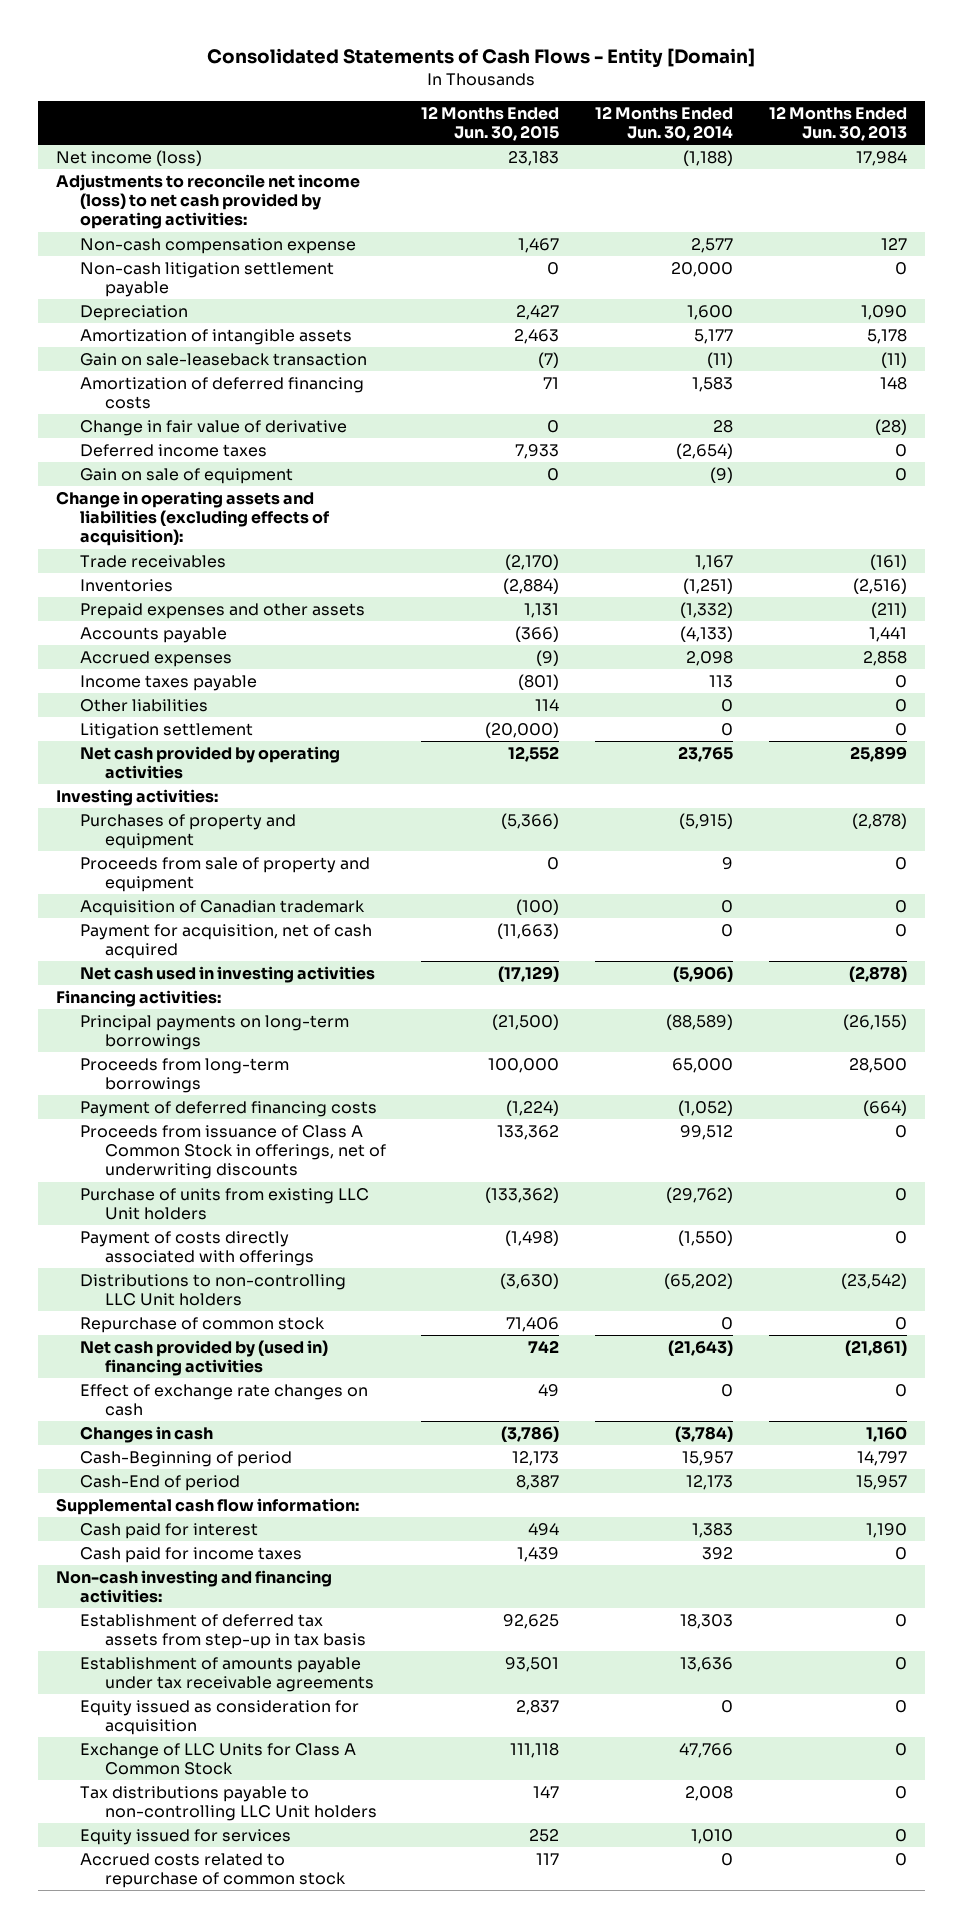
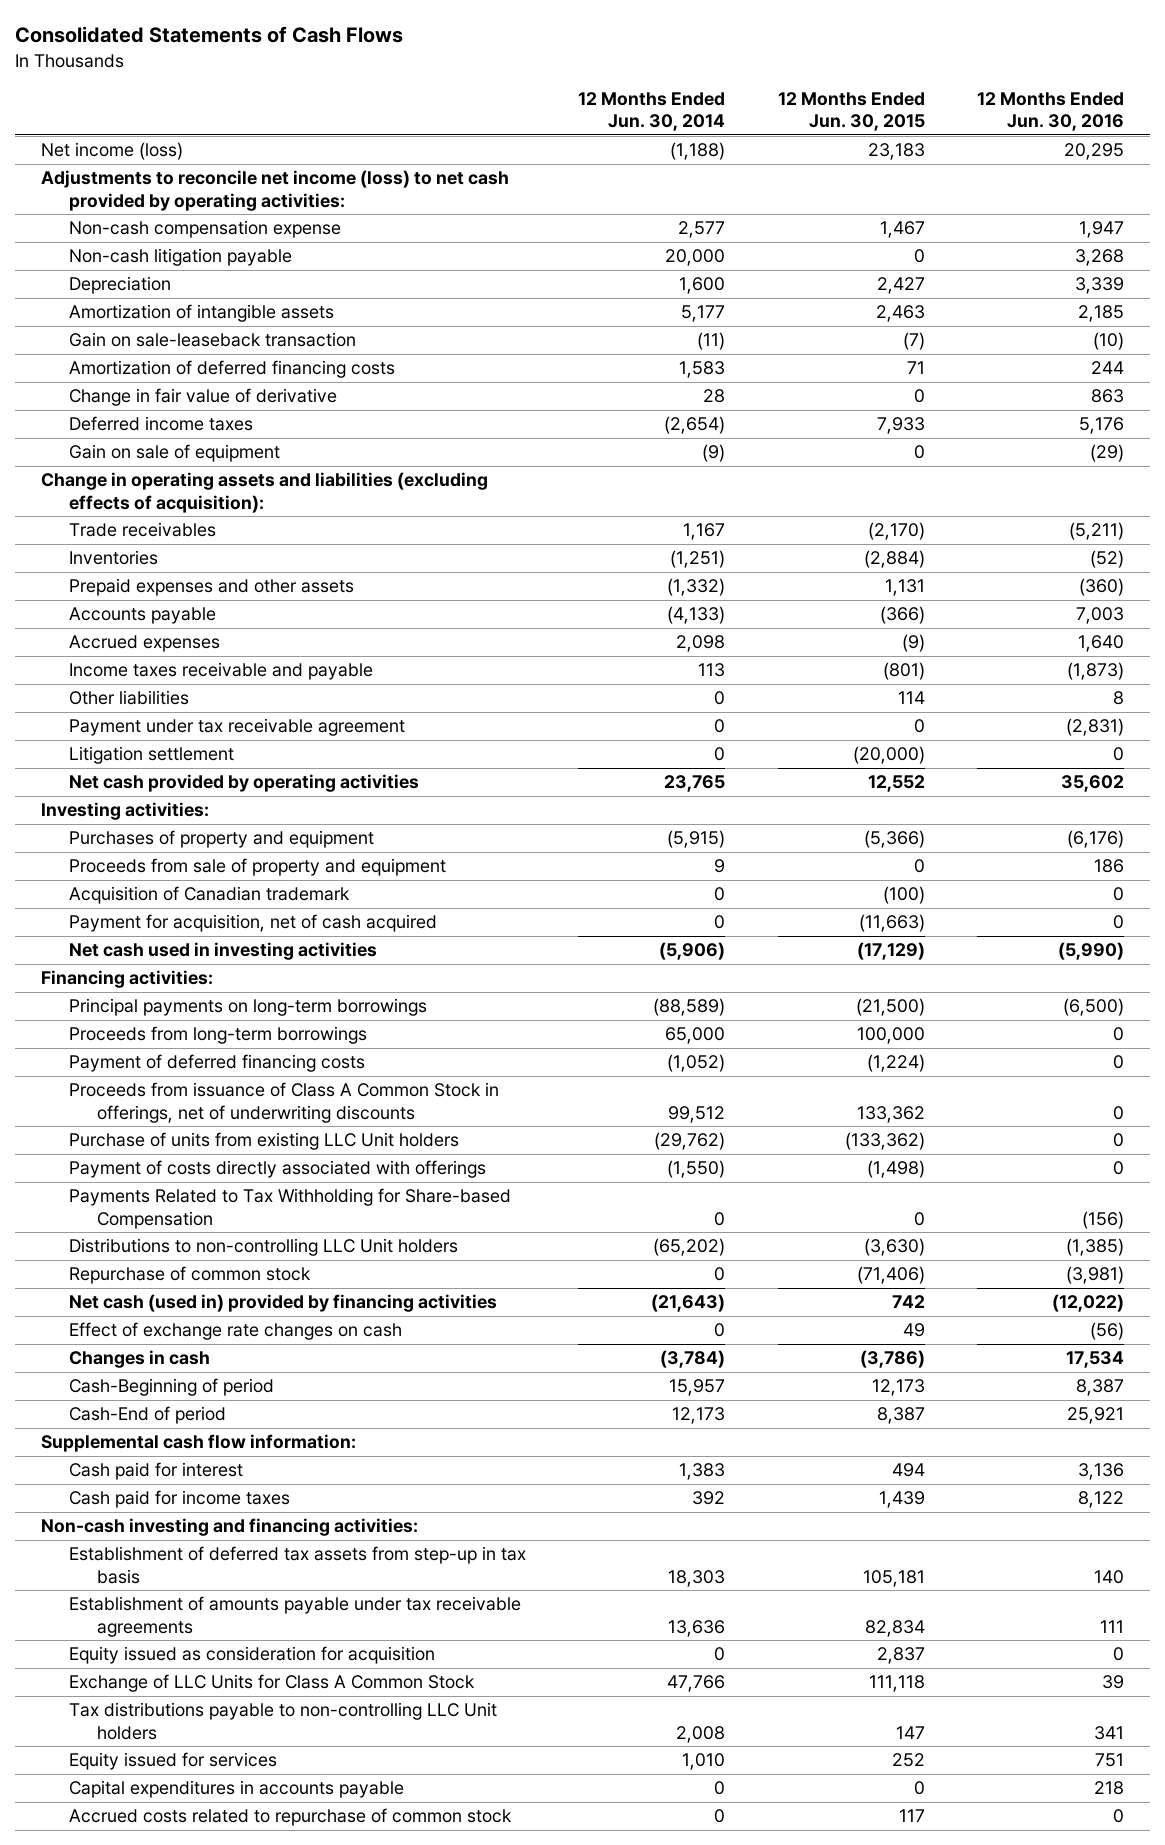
[207,48,756,69] Consolidated Statements of Cash Flows - Entity [Domain] -> [14,26,403,44] Consolidated Statements of Cash Flows
[768,105,907,142] 12 Months Ended Jun. 30, 2013 -> none
none -> [976,91,1124,132] 12 Months Ended Jun. 30, 2016
[80,261,335,298] Non-cash litigation settlement payable -> [68,248,292,267] Non-cash litigation payable
[80,674,258,691] Income taxes payable -> [68,662,373,681] Income taxes receivable and payable
none -> [68,718,405,737] Payment under tax receivable agreement
none -> [68,1188,511,1229] Payments Related to Tax Withholding for Share-based Compensation
[506,1316,560,1332] 71,406 -> [856,1266,925,1285] (71,406)
[80,1339,329,1377] Net cash provided by (used in) financing activities -> [68,1294,497,1313] Net cash (used in) provided by financing activities
[503,1613,560,1629] 92,625 -> [862,1569,925,1587] 105,181
[505,1656,560,1672] 93,501 -> [864,1619,925,1637] 82,834
none -> [68,1780,404,1799] Capital expenditures in accounts payable

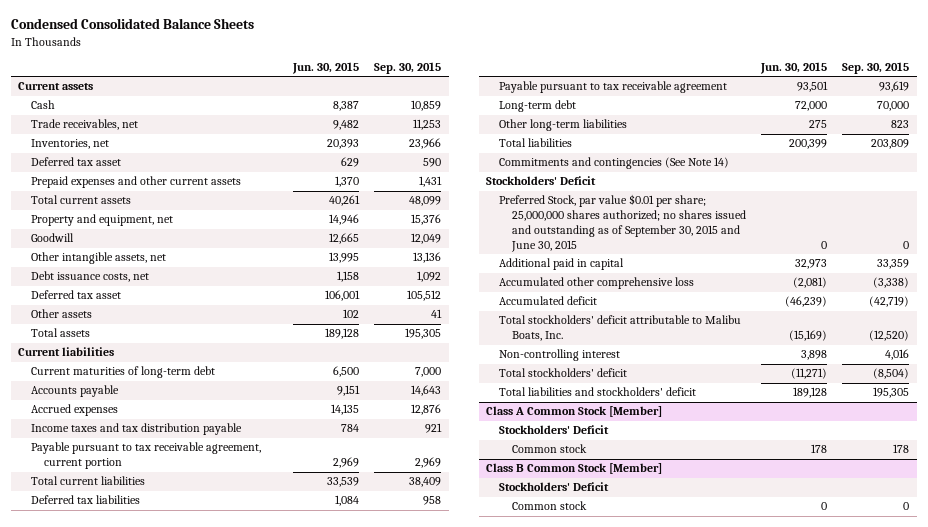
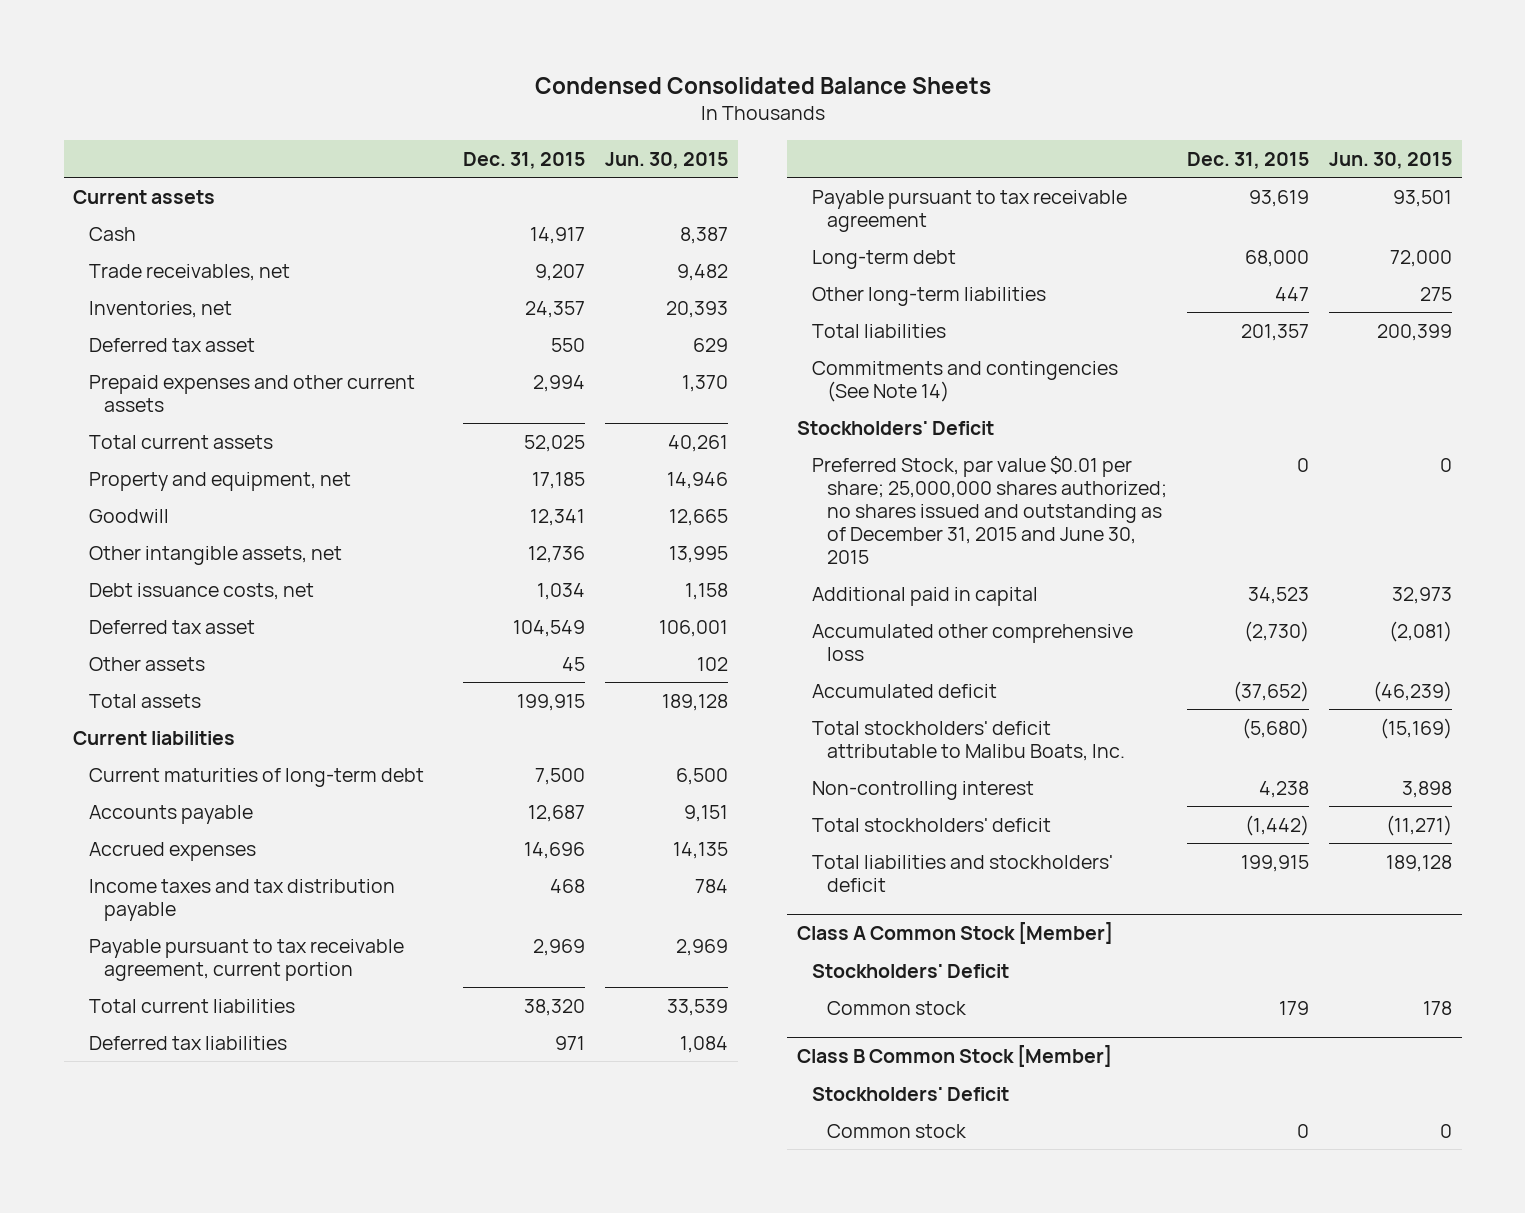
[374,61,442,74] Sep. 30, 2015 -> none
none -> [463,151,586,169] Dec. 31, 2015
[499,194,747,253] Preferred Stock, par value $0.01 per share; 25,000,000 shares authorized; no shares issued and outstanding as of September 30, 2015 and June 30, 2015 -> [811,455,1168,564] Preferred Stock, par value $0.01 per share; 25,000,000 shares authorized; no shares issued and outstanding as of December 31, 2015 and June 30, 2015

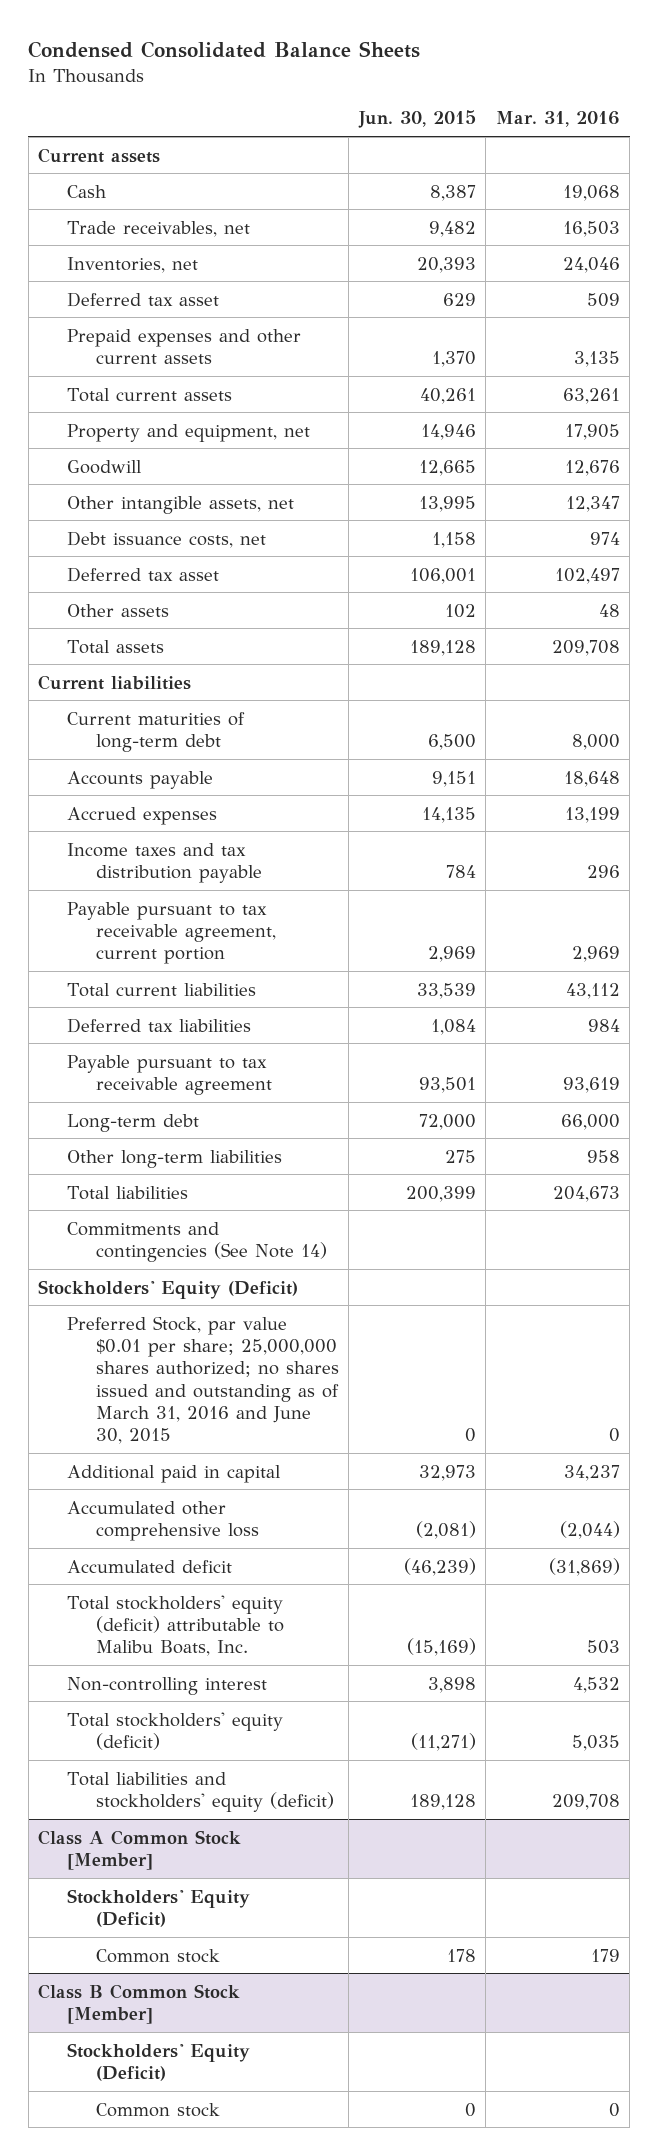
[463,151,586,169] Dec. 31, 2015 -> none
none -> [495,111,620,128] Mar. 31, 2016
[796,420,994,435] Stockholders' Deficit -> [38,1279,299,1299] Stockholders' Equity (Deficit)
[811,455,1168,564] Preferred Stock, par value $0.01 per share; 25,000,000 shares authorized; no shares issued and outstanding as of December 31, 2015 and June 30, 2015 -> [67,1315,339,1445] Preferred Stock, par value $0.01 per share; 25,000,000 shares authorized; no shares issued and outstanding as of March 31, 2016 and June 30, 2015
[811,720,1126,761] Total stockholders' deficit attributable to Malibu Boats, Inc. -> [67,1594,284,1657] Total stockholders' equity (deficit) attributable to Malibu Boats, Inc.
[811,817,1051,832] Total stockholders' deficit -> [67,1711,284,1750] Total stockholders' equity (deficit)
[811,854,1113,892] Total liabilities and stockholders' deficit -> [67,1771,334,1812] Total liabilities and stockholders' equity (deficit)
[811,963,1009,978] Stockholders' Deficit -> [67,1888,251,1927] Stockholders' Equity (Deficit)
[811,1086,1009,1101] Stockholders' Deficit -> [67,2042,251,2081] Stockholders' Equity (Deficit)

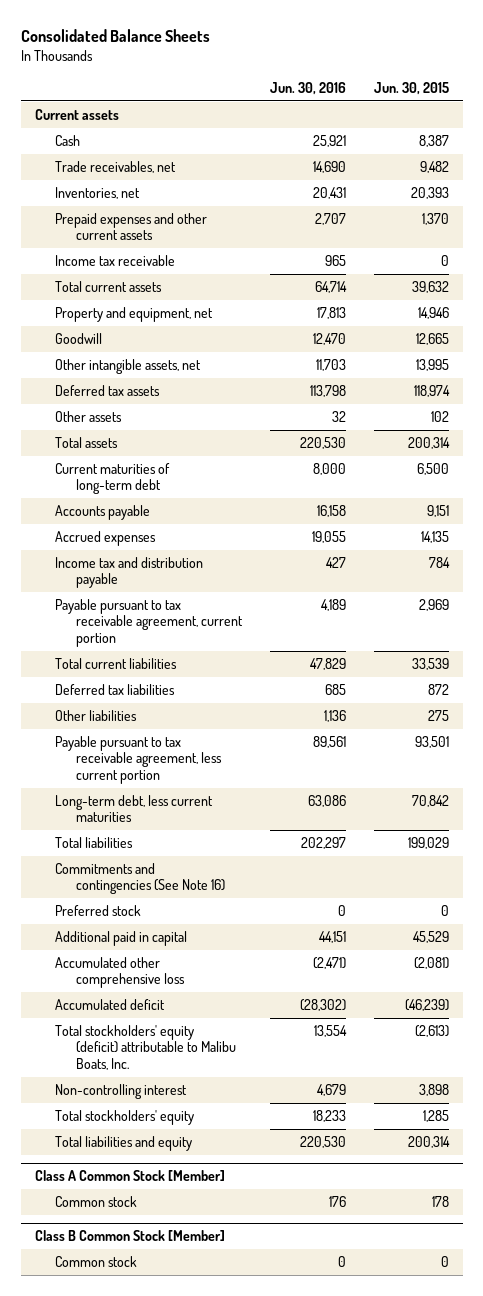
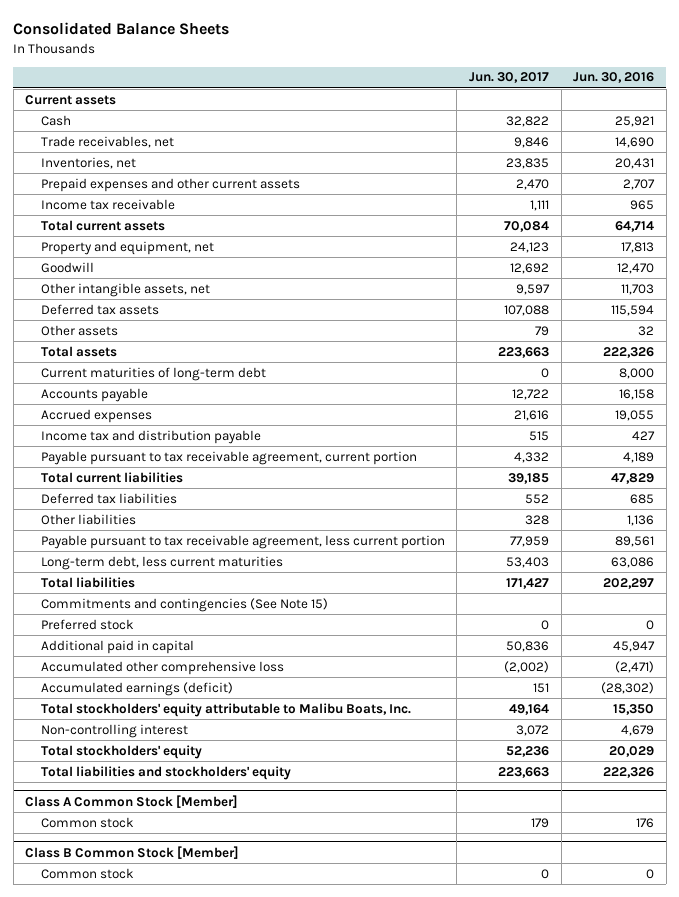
[373,82,449,96] Jun. 30, 2015 -> none
none -> [469,72,550,84] Jun. 30, 2017
[309,384,346,397] 113,798 -> [611,304,655,316] 115,594
[299,436,346,449] 220,530 -> [603,346,655,358] 222,326
[55,862,226,895] Commitments and contingencies (See Note 16) -> [40,597,328,612] Commitments and contingencies (See Note 15)
[318,930,346,943] 44,151 -> [613,640,656,652] 45,947
[55,998,166,1010] Accumulated deficit -> [40,681,233,696] Accumulated earnings (deficit)
[55,1024,237,1070] Total stockholders' equity (deficit) attributable to Malibu Boats, Inc. -> [40,702,411,717] Total stockholders' equity attributable to Malibu Boats, Inc.
[313,1024,347,1037] 13,554 -> [613,703,655,715] 15,350
[312,1109,346,1122] 18,233 -> [609,745,655,757] 20,029
[55,1135,193,1151] Total liabilities and equity -> [40,765,291,780] Total liabilities and stockholders' equity
[299,1135,346,1148] 220,530 -> [603,766,655,778] 222,326

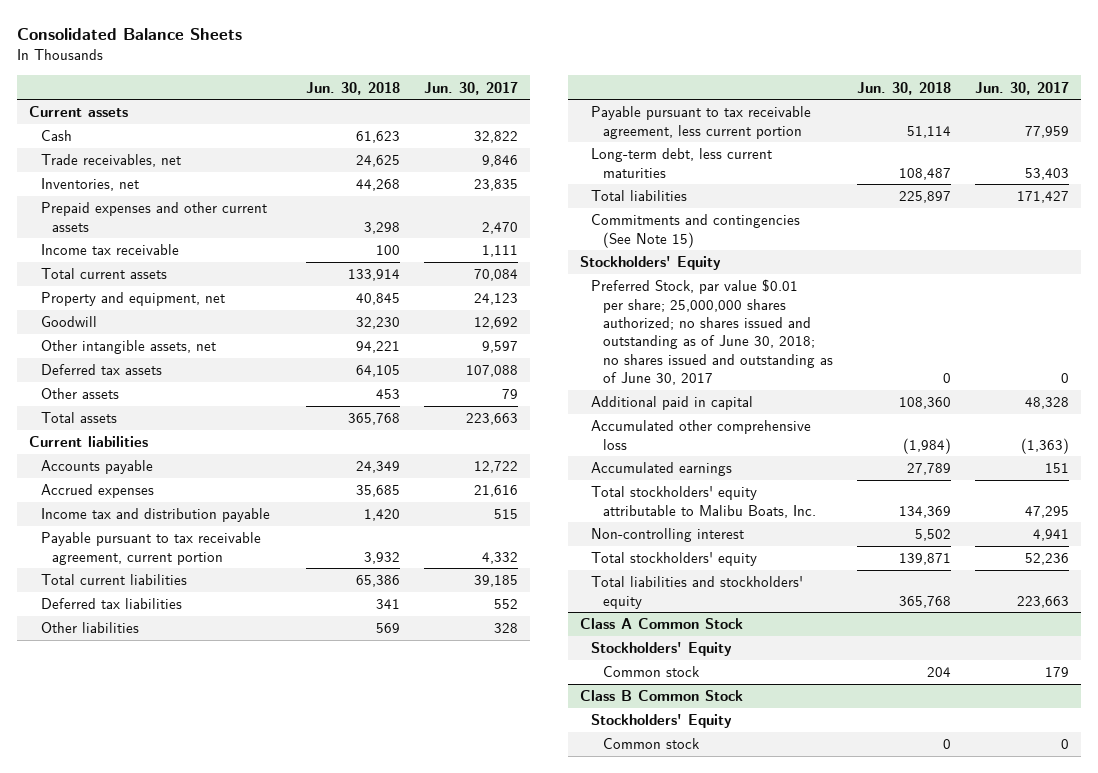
[573,72,655,84] Jun. 30, 2016 -> none
none -> [306,81,401,95] Jun. 30, 2018
[40,366,266,381] Current maturities of long-term debt -> none
none -> [29,436,149,448] Current liabilities
none -> [579,256,721,271] Stockholders' Equity
[40,618,134,630] Preferred stock -> [591,279,833,386] Preferred Stock, par value $0.01 per share; 25,000,000 shares authorized; no shares issued and outstanding as of June 30, 2018; no shares issued and outstanding as of June 30, 2017
[506,640,550,652] 50,836 -> [1024,397,1069,410] 48,328
[504,660,550,673] (2,002) -> [1020,437,1069,454] (1,363)
[40,681,233,696] Accumulated earnings (deficit) -> [591,462,733,477] Accumulated earnings
[509,703,550,715] 49,164 -> [1024,505,1069,518] 47,295
[516,724,550,736] 3,072 -> [1032,529,1069,542] 4,941
[25,794,239,808] Class A Common Stock [Member] -> [579,618,743,630] Class A Common Stock
none -> [591,642,733,657] Stockholders' Equity
[25,845,240,859] Class B Common Stock [Member] -> [579,690,743,702] Class B Common Stock
none -> [591,714,733,729] Stockholders' Equity

